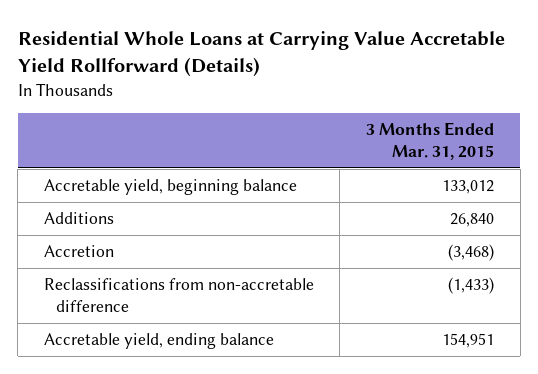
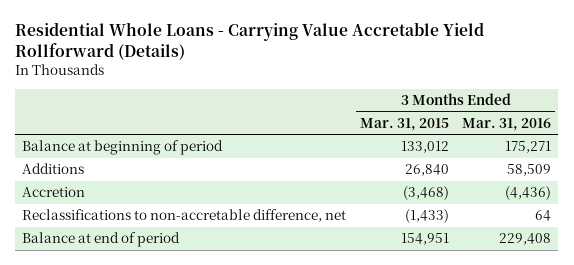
[17,30,505,78] Residential Whole Loans at Carrying Value Accretable Yield Rollforward (Details) -> [15,22,485,61] Residential Whole Loans - Carrying Value Accretable Yield Rollforward (Details)
none -> [462,117,552,131] Mar. 31, 2016
[43,179,297,196] Accretable yield, beginning balance -> [22,140,224,156] Balance at beginning of period
[43,278,314,312] Reclassifications from non-accretable difference -> [22,209,347,223] Reclassifications to non-accretable difference, net
[43,333,274,350] Accretable yield, ending balance -> [22,232,181,248] Balance at end of period

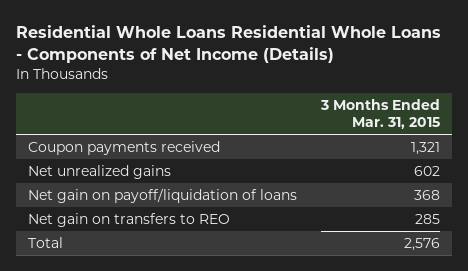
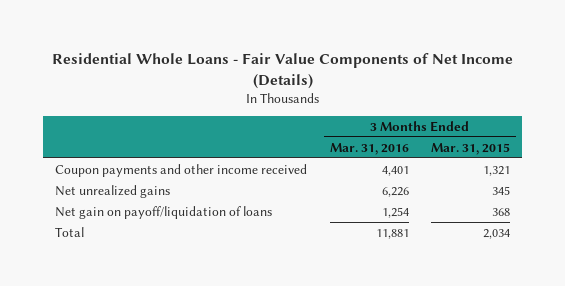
[16,24,442,63] Residential Whole Loans Residential Whole Loans - Components of Net Income (Details) -> [51,53,513,89] Residential Whole Loans - Fair Value Components of Net Income (Details)
none -> [329,142,409,155] Mar. 31, 2016
[28,140,221,155] Coupon payments received -> [54,163,307,177] Coupon payments and other income received
[413,165,440,176] 602 -> [492,185,511,195] 345
[28,212,231,227] Net gain on transfers to REO -> none
[403,237,440,251] 2,576 -> [483,228,511,239] 2,034

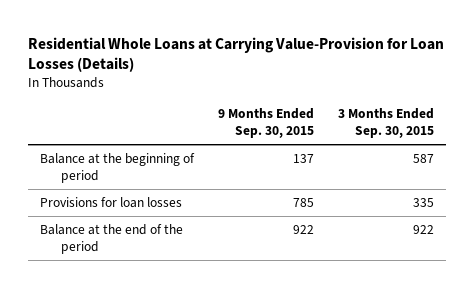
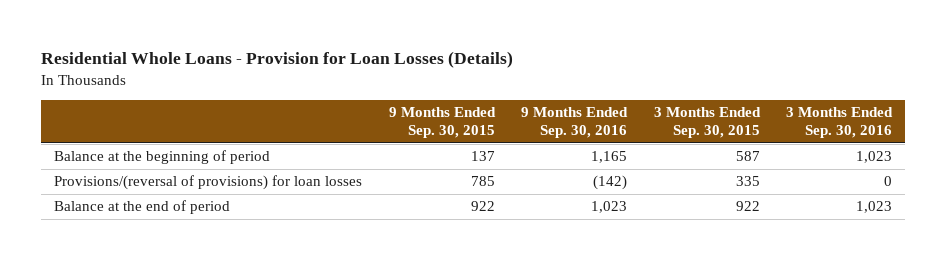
[28,36,445,73] Residential Whole Loans at Carrying Value-Provision for Loan Losses (Details) -> [41,51,514,69] Residential Whole Loans - Provision for Loan Losses (Details)
none -> [521,106,629,139] 9 Months Ended Sep. 30, 2016
none -> [785,106,893,139] 3 Months Ended Sep. 30, 2016
[40,196,183,208] Provisions for loan losses -> [54,175,363,191] Provisions/(reversal of provisions) for loan losses
[40,223,184,254] Balance at the end of the period -> [54,200,231,215] Balance at the end of period

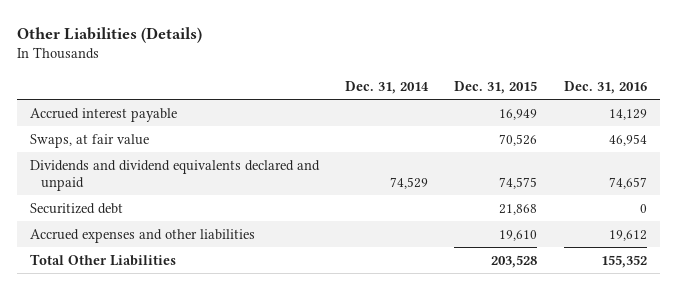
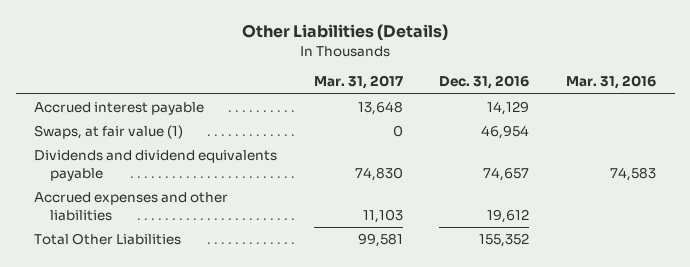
[345,80,430,94] Dec. 31, 2014 -> none
[454,80,538,94] Dec. 31, 2015 -> none
none -> [313,75,403,90] Mar. 31, 2017
none -> [566,75,657,90] Mar. 31, 2016
[29,202,123,214] Securitized debt -> none
[29,133,149,148] Swaps, at fair value -> [33,125,183,140] Swaps, at fair value (1)
[29,159,320,191] Dividends and dividend equivalents declared and unpaid -> [33,150,277,181] Dividends and dividend equivalents payable

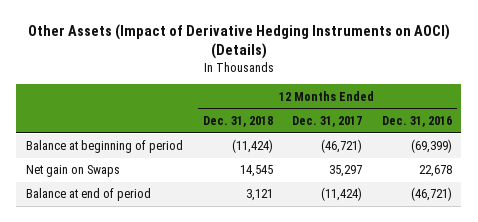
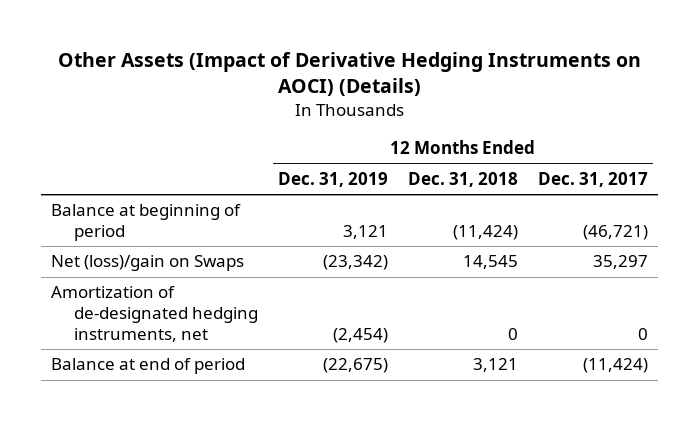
[381,115,452,127] Dec. 31, 2016 -> none
none -> [278,171,389,187] Dec. 31, 2019
[26,165,121,178] Net gain on Swaps -> [51,255,245,272] Net (loss)/gain on Swaps
none -> [51,286,258,342] Amortization of de-designated hedging instruments, net

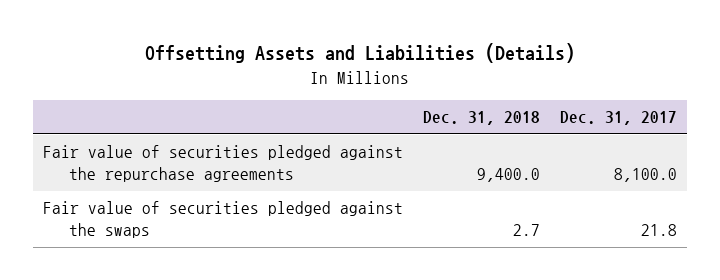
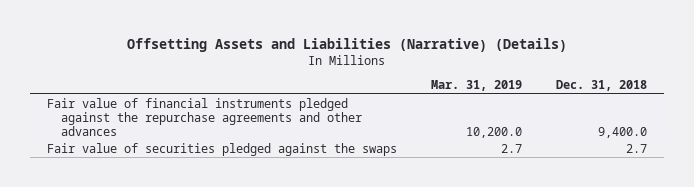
[144,43,575,64] Offsetting Assets and Liabilities (Details) -> [126,37,567,52] Offsetting Assets and Liabilities (Narrative) (Details)
[559,111,677,126] Dec. 31, 2017 -> none
none -> [430,80,522,92] Mar. 31, 2019
[42,145,403,183] Fair value of securities pledged against the repurchase agreements -> [46,97,363,136] Fair value of financial instruments pledged against the repurchase agreements and other advances

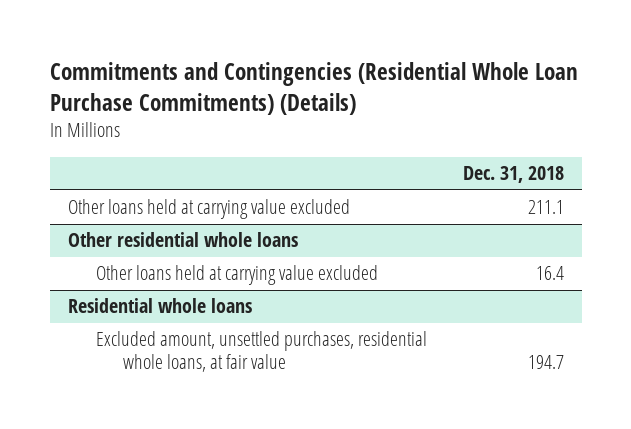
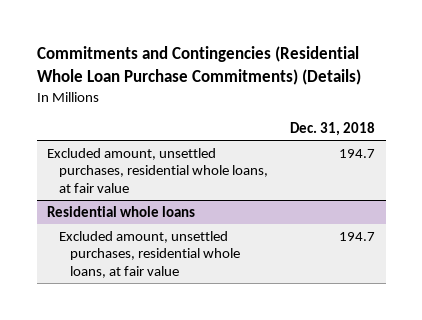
[67,199,350,220] Other loans held at carrying value excluded -> none
[67,232,298,248] Other residential whole loans -> none
[95,265,378,286] Other loans held at carrying value excluded -> none
none -> [47,147,268,194] Excluded amount, unsettled purchases, residential whole loans, at fair value

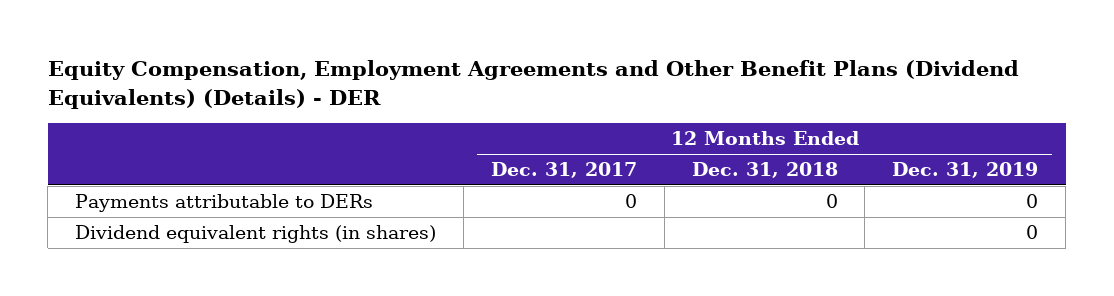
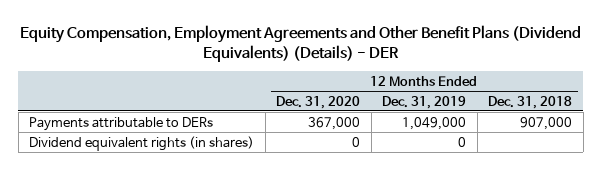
[490,162,637,179] Dec. 31, 2017 -> none
none -> [276,95,361,109] Dec. 31, 2020
[825,194,838,209] 0 -> [520,116,573,130] 907,000
[1026,194,1039,209] 0 -> [402,116,467,130] 1,049,000

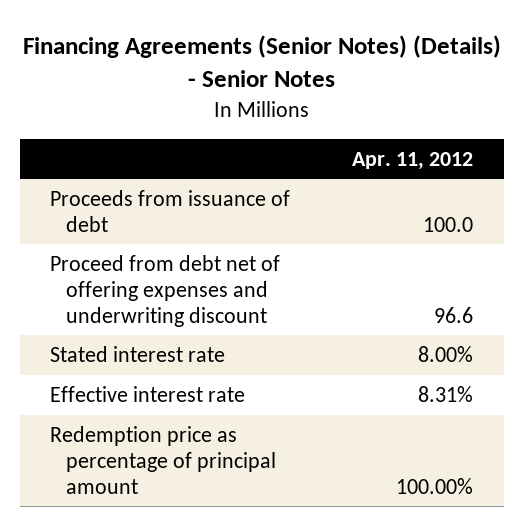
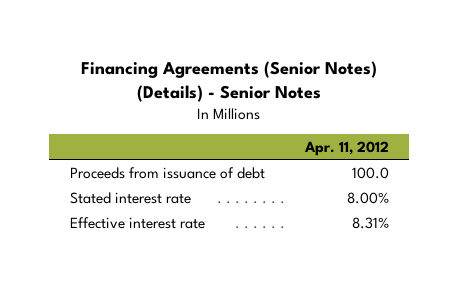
[50,254,281,327] Proceed from debt net of offering expenses and underwriting discount -> none
[50,425,277,494] Redemption price as percentage of principal amount -> none

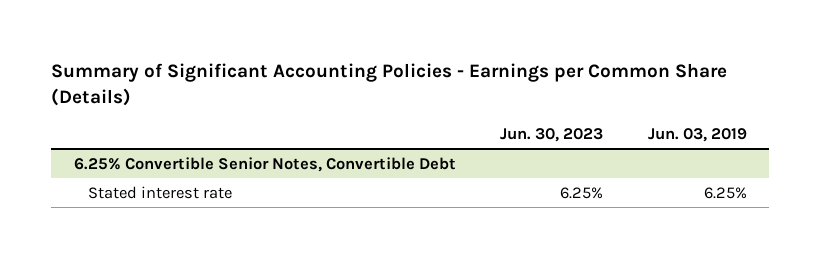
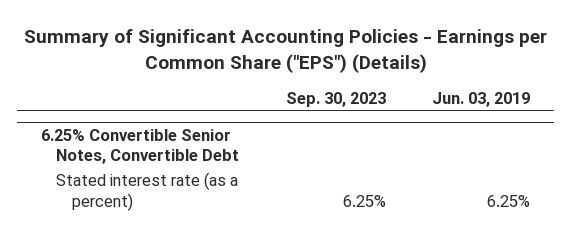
[51,62,728,106] Summary of Significant Accounting Policies - Earnings per Common Share (Details) -> [23,29,547,74] Summary of Significant Accounting Policies - Earnings per Common Share ("EPS") (Details)
[500,127,604,142] Jun. 30, 2023 -> none
none -> [285,92,386,108] Sep. 30, 2023
[87,185,232,199] Stated interest rate -> [56,172,239,212] Stated interest rate (as a percent)

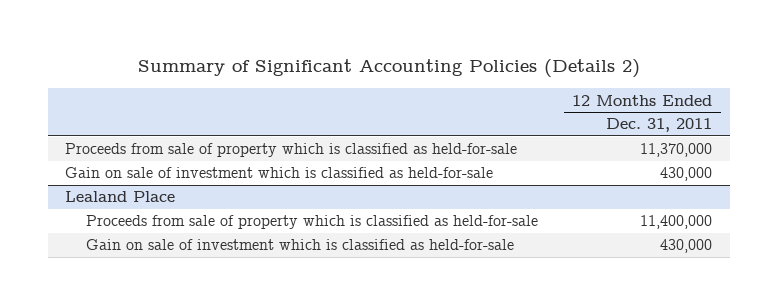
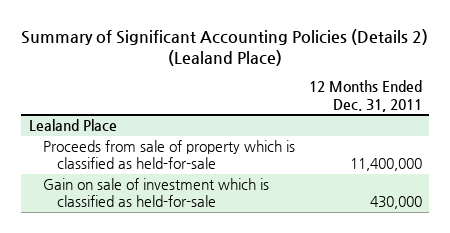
[137,59,640,79] Summary of Significant Accounting Policies (Details 2) -> [21,29,429,66] Summary of Significant Accounting Policies (Details 2) (Lealand Place)
[65,143,518,158] Proceeds from sale of property which is classified as held-for-sale -> none
[65,167,494,179] Gain on sale of investment which is classified as held-for-sale -> none

